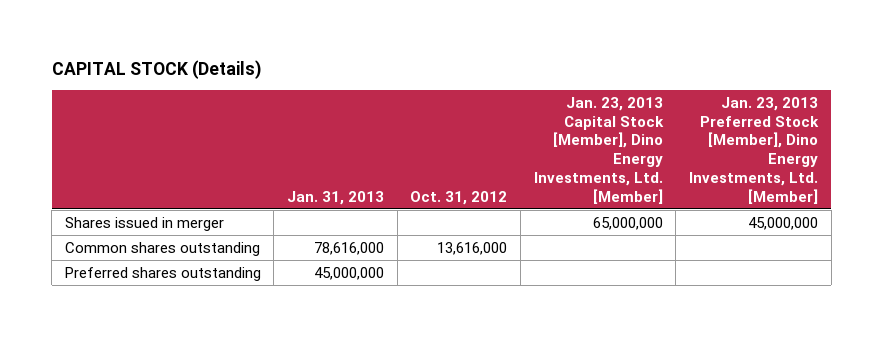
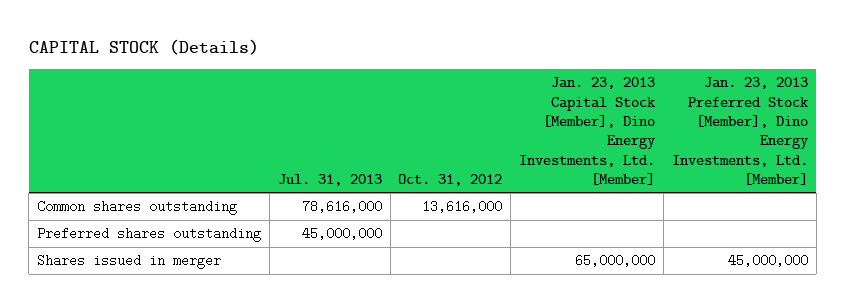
[287,190,385,205] Jan. 31, 2013 -> none
none -> [277,173,382,186] Jul. 31, 2013
[64,216,224,231] Shares issued in merger -> [37,254,222,270] Shares issued in merger

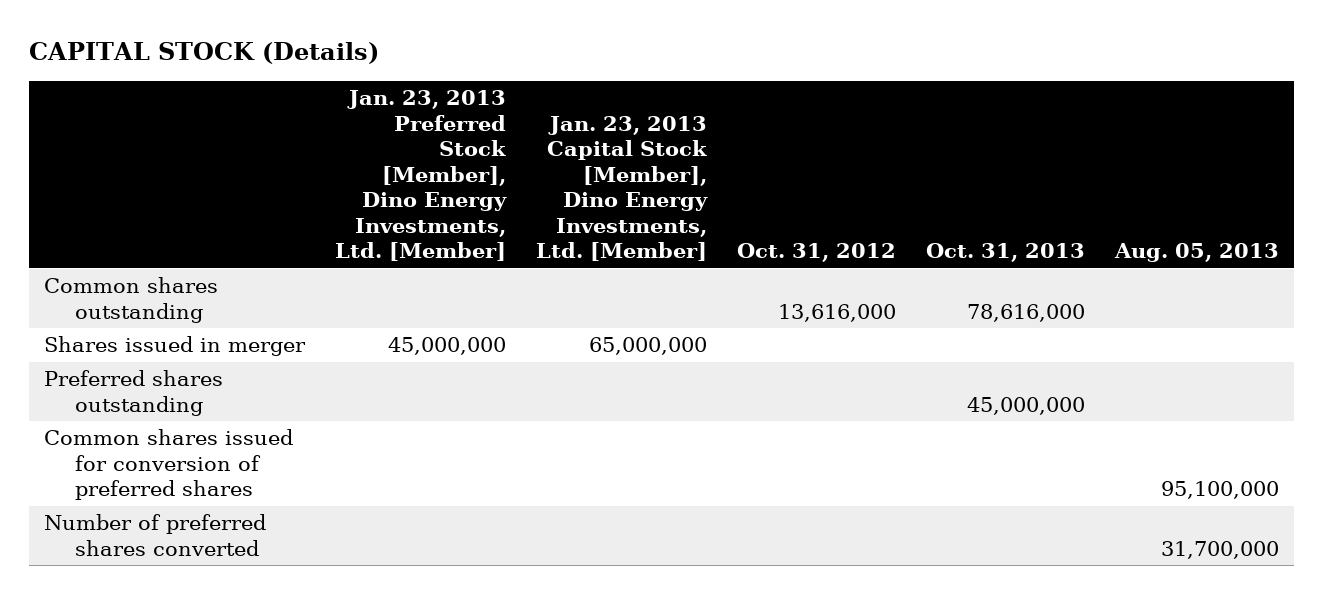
[277,173,382,186] Jul. 31, 2013 -> none
none -> [925,243,1085,263] Oct. 31, 2013
none -> [1114,243,1280,263] Aug. 05, 2013
[37,227,262,243] Preferred shares outstanding -> [43,370,223,416] Preferred shares outstanding
none -> [43,429,293,501] Common shares issued for conversion of preferred shares
none -> [43,514,266,556] Number of preferred shares converted

